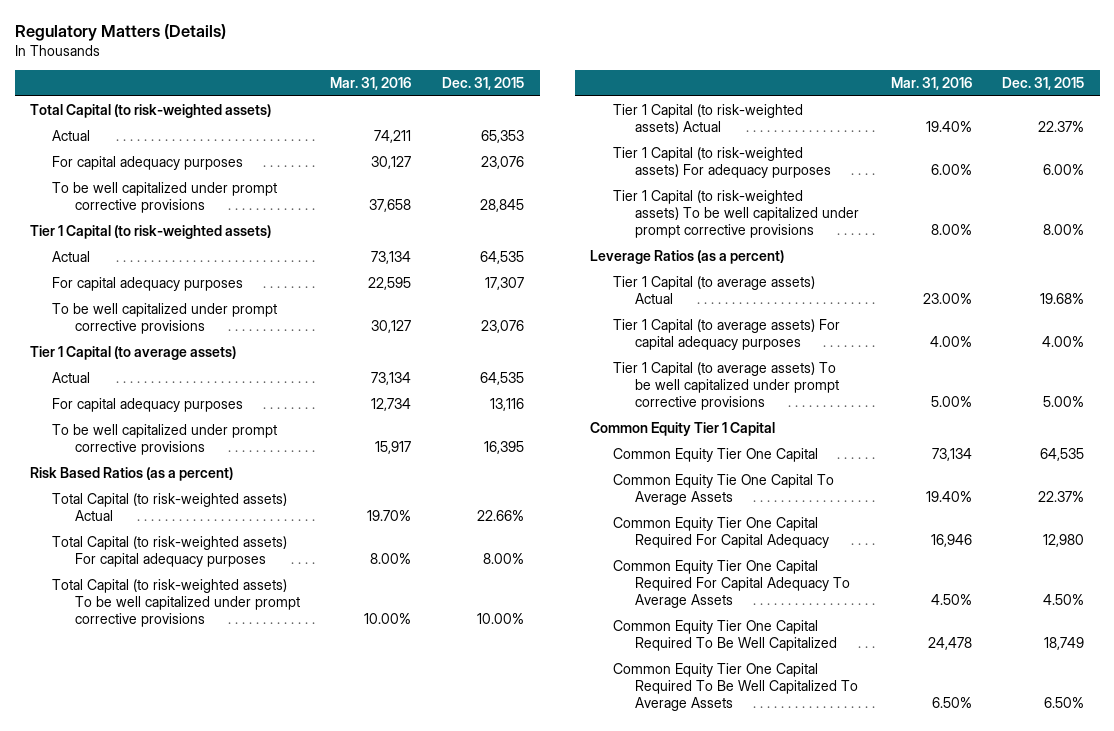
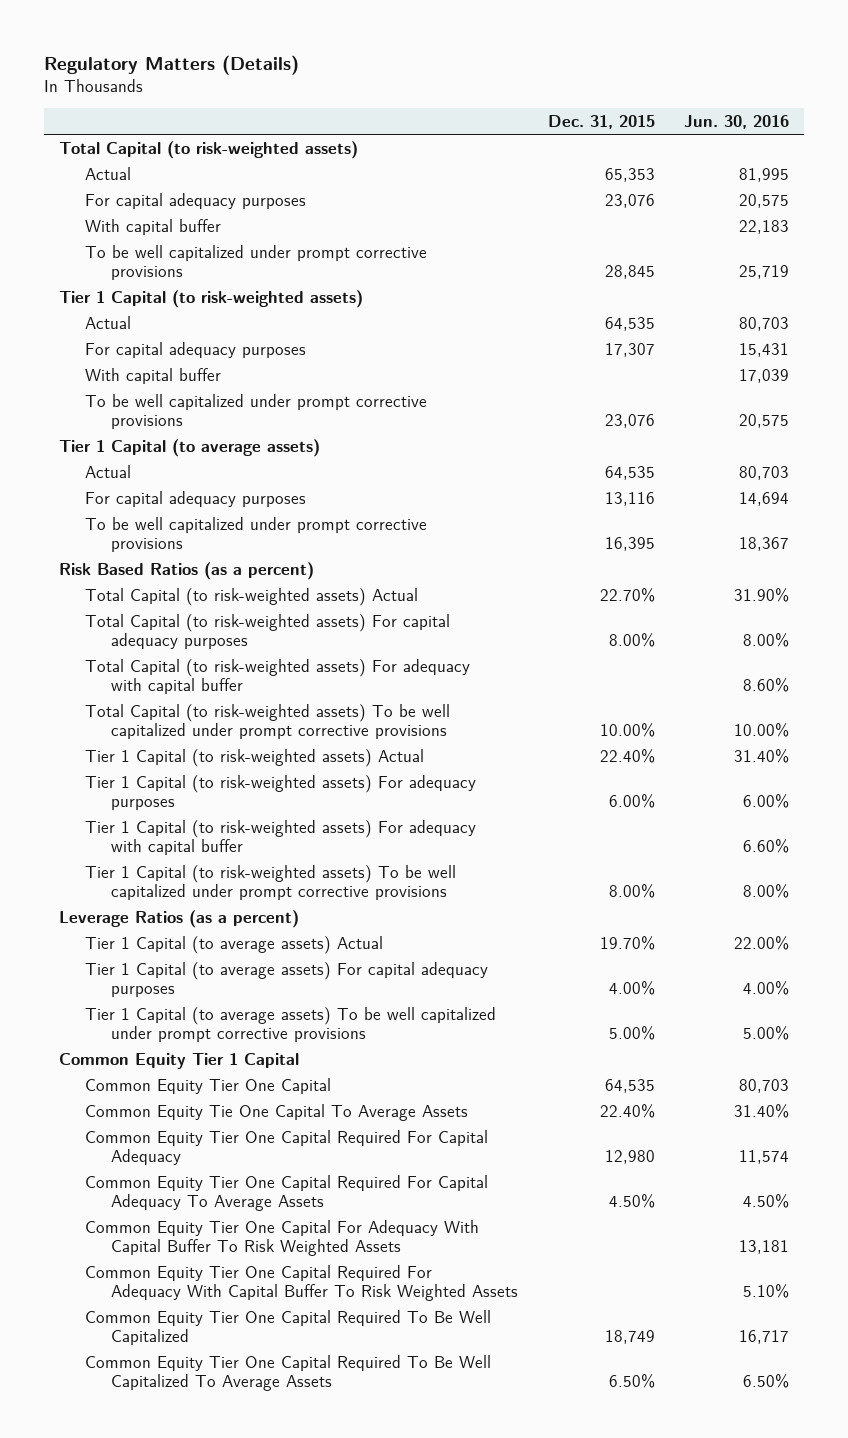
[330,77,412,91] Mar. 31, 2016 -> none
none -> [684,115,790,130] Jun. 30, 2016
none -> [85,218,222,235] With capital buffer
none -> [85,367,222,384] With capital buffer
[477,510,525,522] 22.66% -> [599,587,655,602] 22.70%
none -> [85,658,471,694] Total Capital (to risk-weighted assets) For adequacy with capital buffer
[1038,121,1085,133] 22.37% -> [599,748,655,763] 22.40%
none -> [85,819,477,855] Tier 1 Capital (to risk-weighted assets) For adequacy with capital buffer
[1040,293,1085,305] 19.68% -> [599,935,655,950] 19.70%
[1038,491,1085,503] 22.37% -> [599,1103,655,1118] 22.40%
none -> [85,1219,480,1256] Common Equity Tier One Capital For Adequacy With Capital Buffer To Risk Weighted Assets
none -> [85,1264,519,1301] Common Equity Tier One Capital Required For Adequacy With Capital Buffer To Risk Weighted Assets

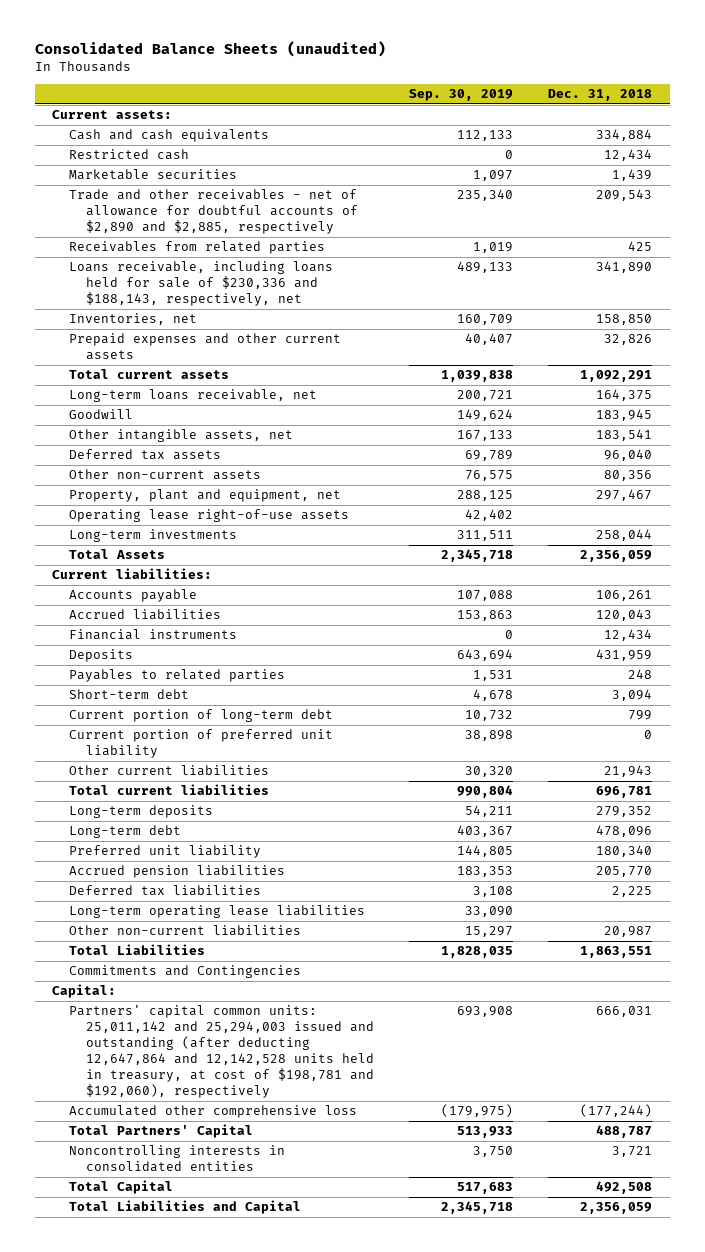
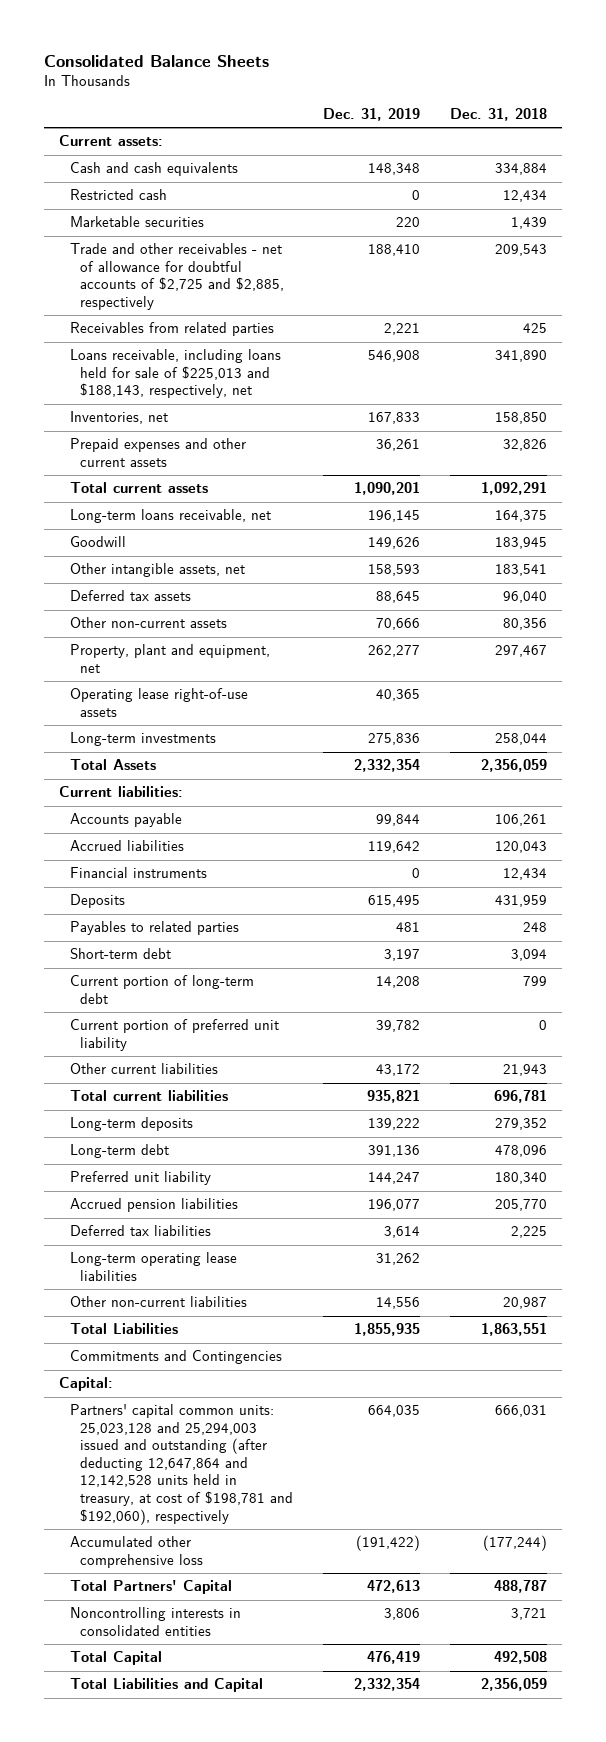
[34,41,386,58] Consolidated Balance Sheets (unaudited) -> [44,54,270,67] Consolidated Balance Sheets
[409,89,514,102] Sep. 30, 2019 -> none
none -> [323,107,421,121] Dec. 31, 2019
[69,189,358,235] Trade and other receivables - net of allowance for doubtful accounts of $2,890 and $2,885, respectively -> [69,243,284,310] Trade and other receivables - net of allowance for doubtful accounts of $2,725 and $2,885, respectively
[69,261,334,307] Loans receivable, including loans held for sale of $230,336 and $188,143, respectively, net -> [69,349,281,399] Loans receivable, including loans held for sale of $225,013 and $188,143, respectively, net
[69,1005,374,1099] Partners' capital common units: 25,011,142 and 25,294,003 issued and outstanding (after deducting 12,647,864 and 12,142,528 units held in treasury, at cost of $198,781 and $192,060), respectively -> [69,1404,293,1525] Partners' capital common units: 25,023,128 and 25,294,003 issued and outstanding (after deducting 12,647,864 and 12,142,528 units held in treasury, at cost of $198,781 and $192,060), respectively

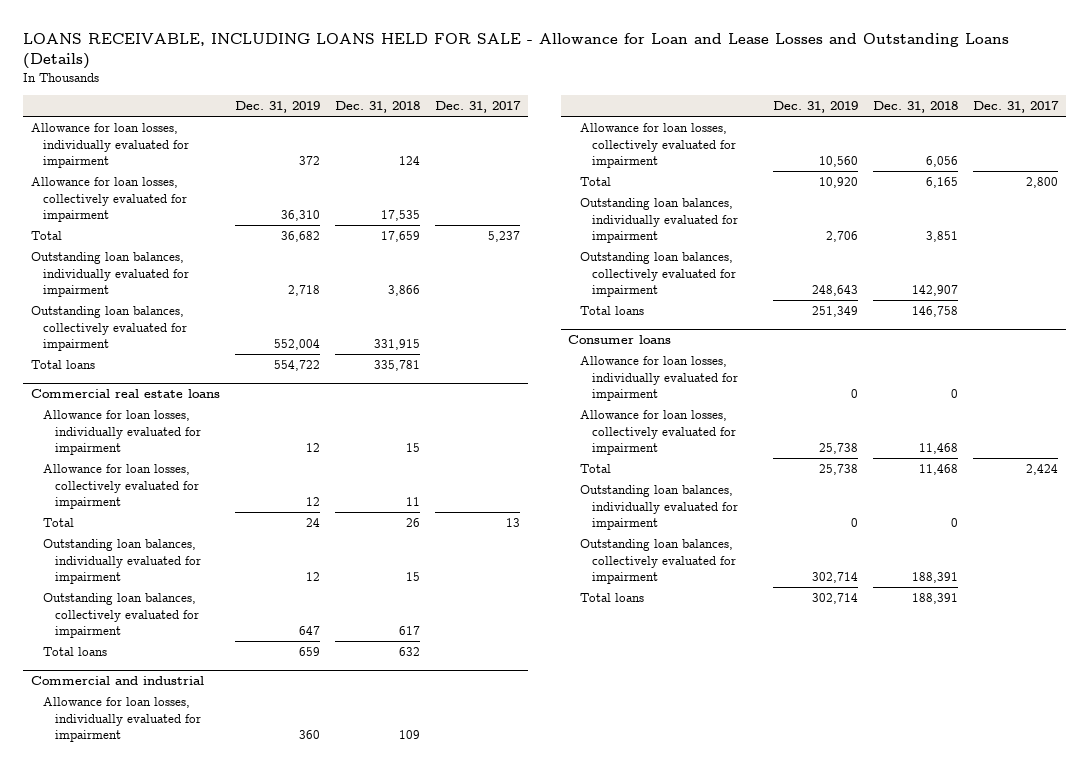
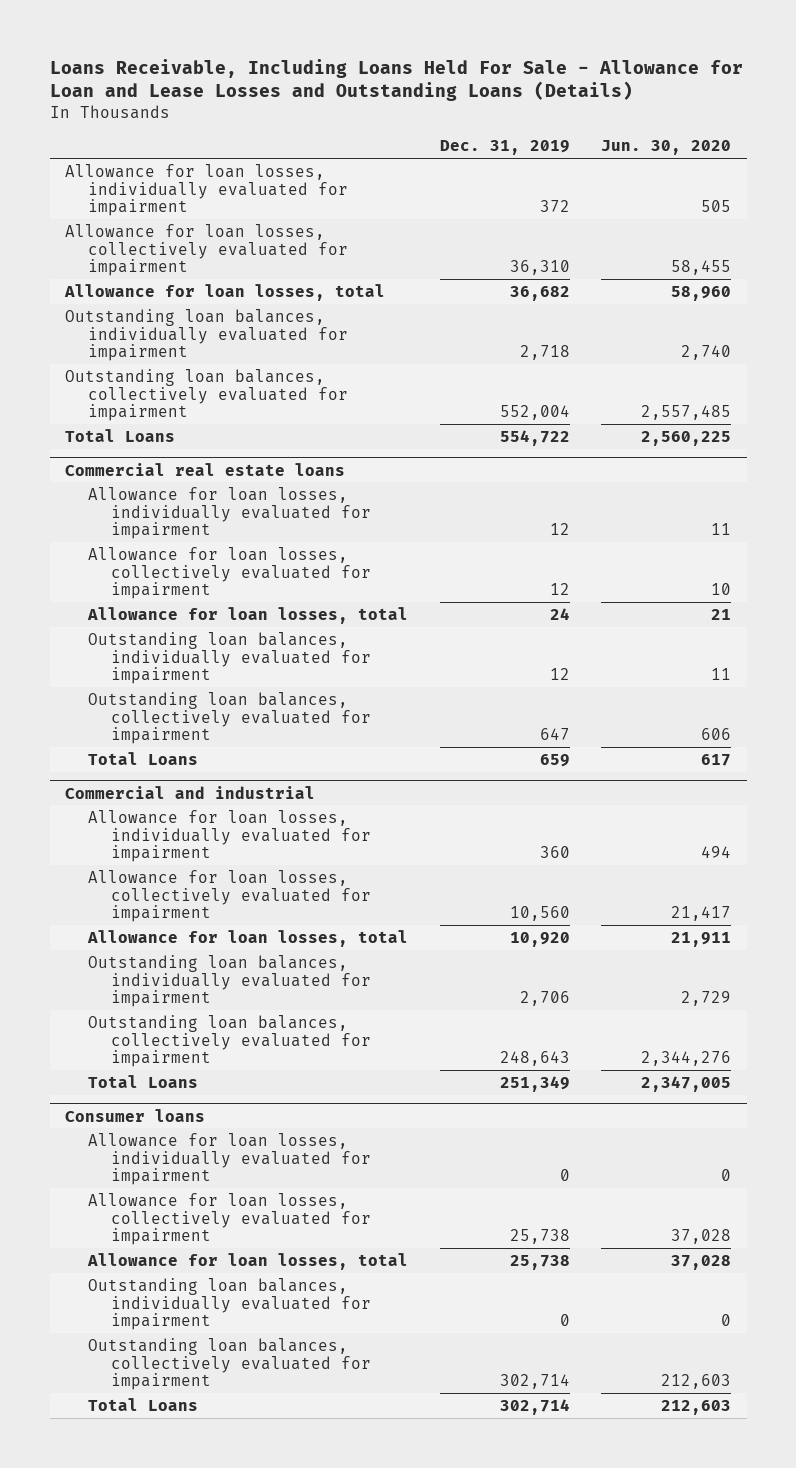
[23,32,1010,70] LOANS RECEIVABLE, INCLUDING LOANS HELD FOR SALE - Allowance for Loan and Lease Losses and Outstanding Loans (Details) -> [49,58,743,102] Loans Receivable, Including Loans Held For Sale - Allowance for Loan and Lease Losses and Outstanding Loans (Details)
[335,101,421,114] Dec. 31, 2018 -> none
[435,101,522,114] Dec. 31, 2017 -> none
none -> [600,140,731,156] Jun. 30, 2020
[30,231,62,241] Total -> [64,283,386,301] Allowance for loan losses, total
[30,360,95,370] Total loans -> [65,428,176,442] Total Loans
[42,518,74,528] Total -> [87,606,409,624] Allowance for loan losses, total
[42,647,107,657] Total loans -> [88,751,199,765] Total Loans
[580,177,612,187] Total -> [87,929,409,947] Allowance for loan losses, total
[580,306,645,316] Total loans -> [88,1074,199,1088] Total Loans
[580,464,612,474] Total -> [87,1252,409,1270] Allowance for loan losses, total
[580,593,645,603] Total loans -> [88,1397,199,1411] Total Loans

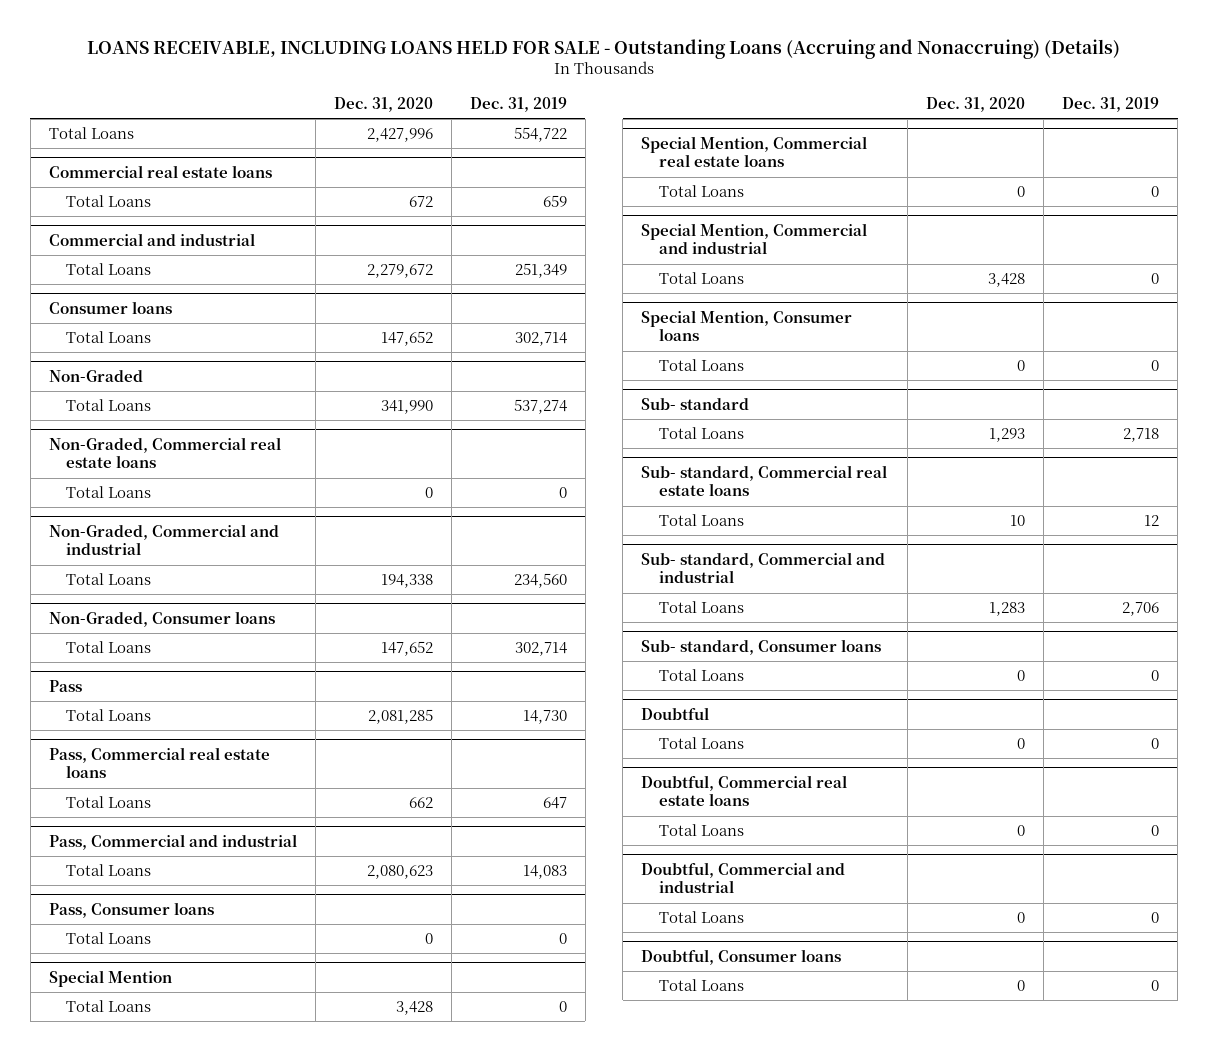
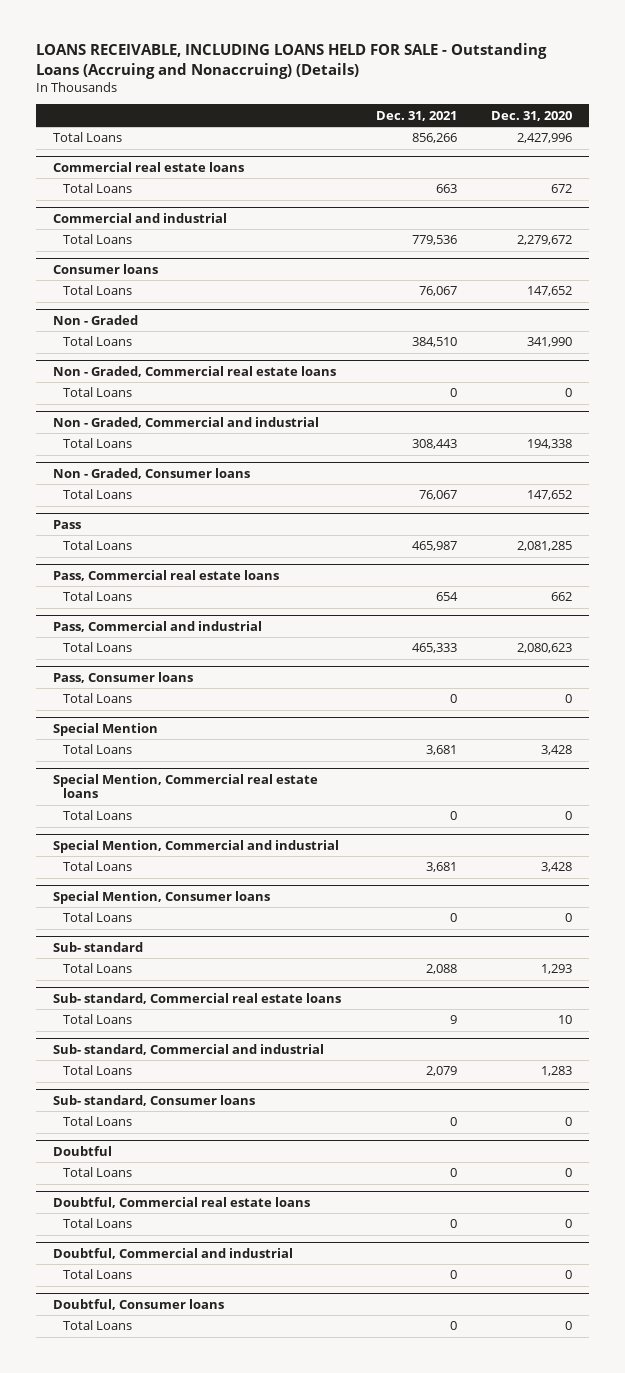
[469,97,567,113] Dec. 31, 2019 -> none
none -> [375,110,457,121] Dec. 31, 2021
[48,369,143,382] Non-Graded -> [53,314,139,325] Non - Graded
[48,436,281,469] Non-Graded, Commercial real estate loans -> [53,365,337,377] Non - Graded, Commercial real estate loans
[48,523,279,556] Non-Graded, Commercial and industrial -> [53,416,320,428] Non - Graded, Commercial and industrial
[48,610,275,627] Non-Graded, Consumer loans -> [53,467,251,479] Non - Graded, Consumer loans

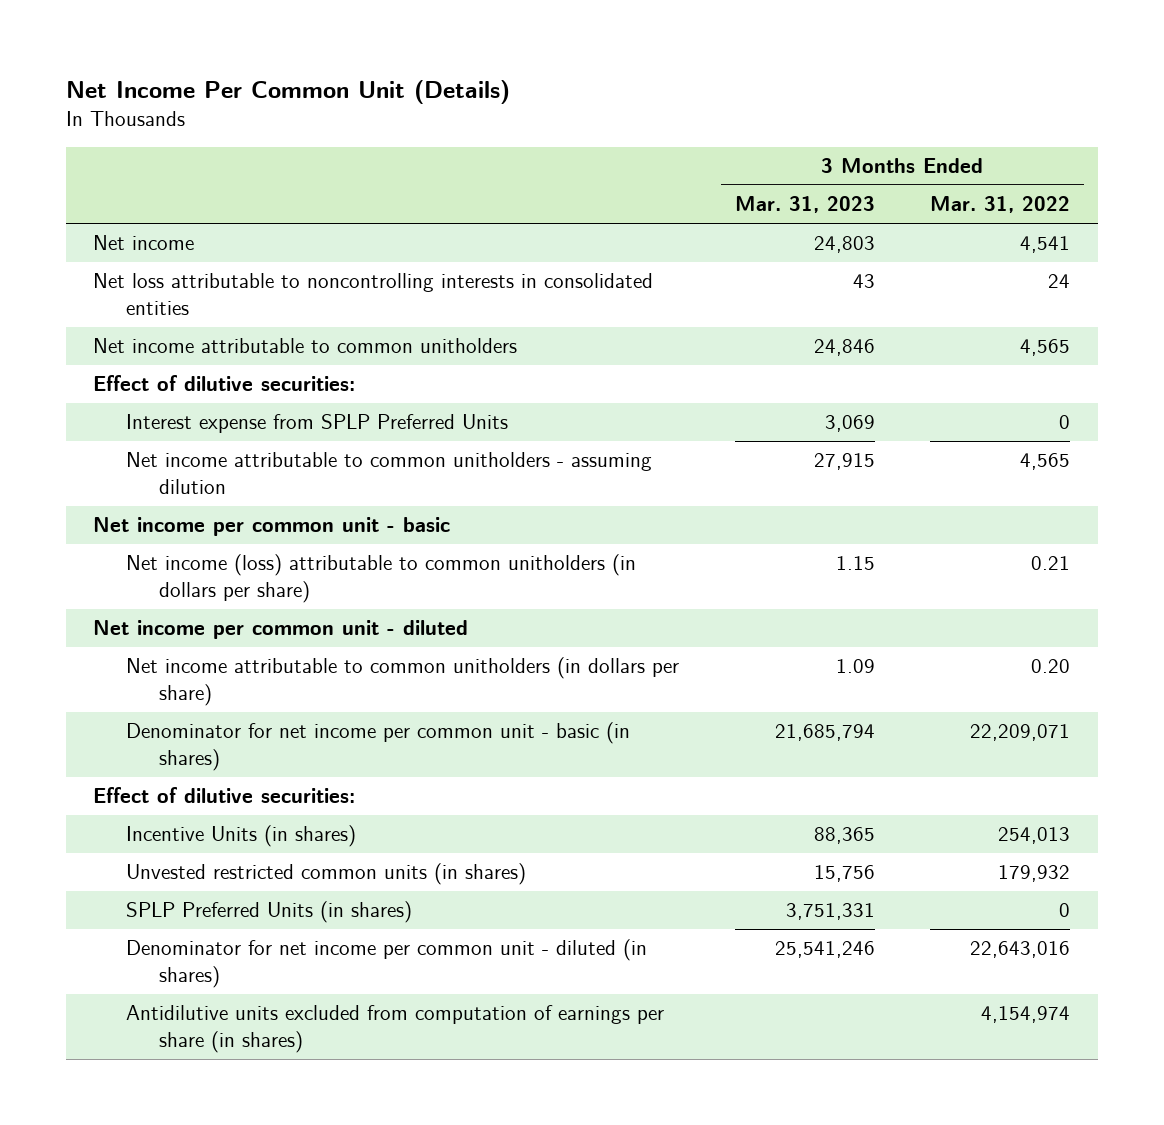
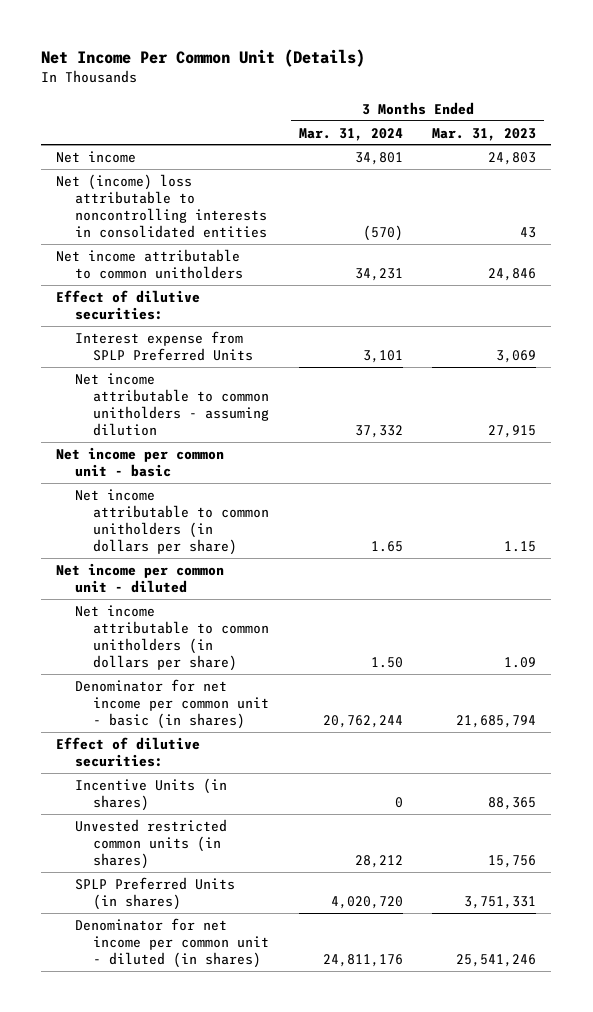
[930,196,1071,214] Mar. 31, 2022 -> none
none -> [298,127,403,141] Mar. 31, 2024
[93,273,654,316] Net loss attributable to noncontrolling interests in consolidated entities -> [56,173,267,239] Net (income) loss attributable to noncontrolling interests in consolidated entities
[126,554,637,604] Net income (loss) attributable to common unitholders (in dollars per share) -> [74,488,270,556] Net income attributable to common unitholders (in dollars per share)
[126,1005,665,1054] Antidilutive units excluded from computation of earnings per share (in shares) -> none

